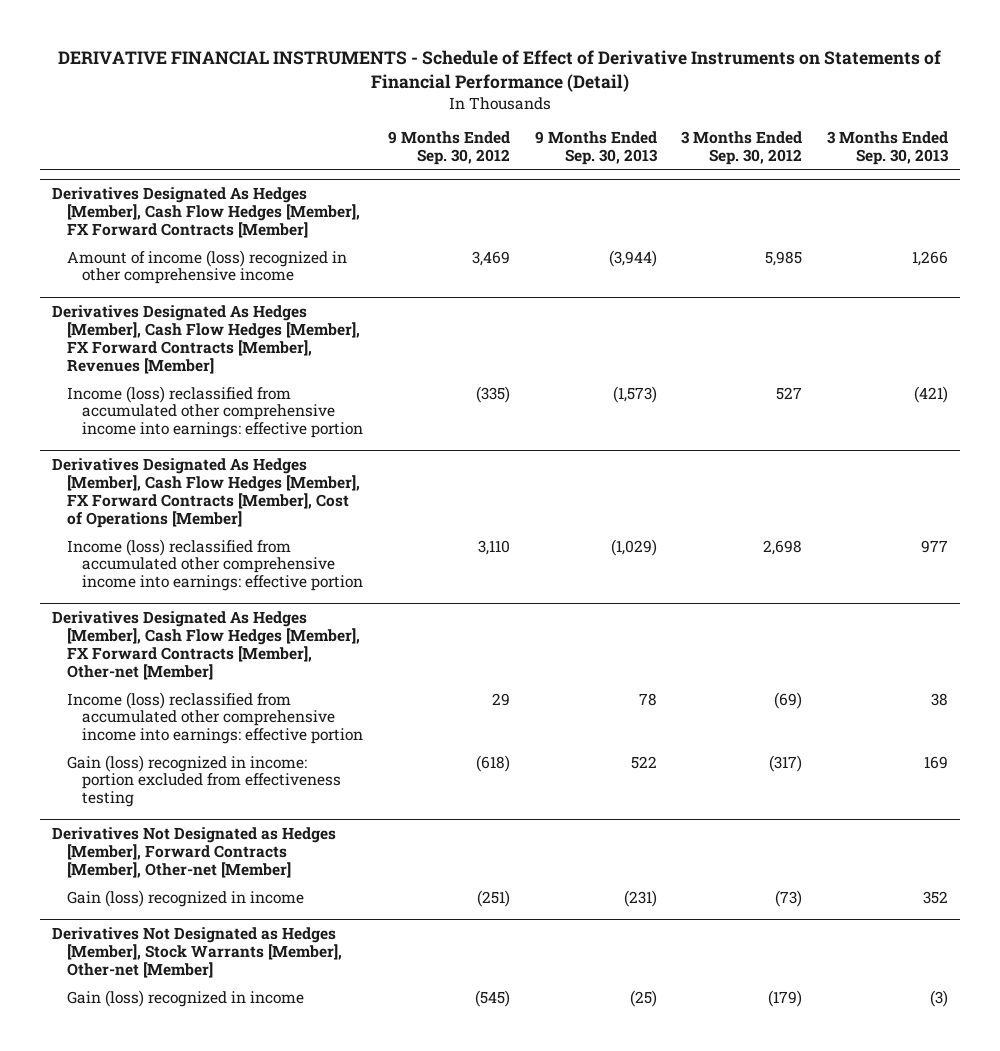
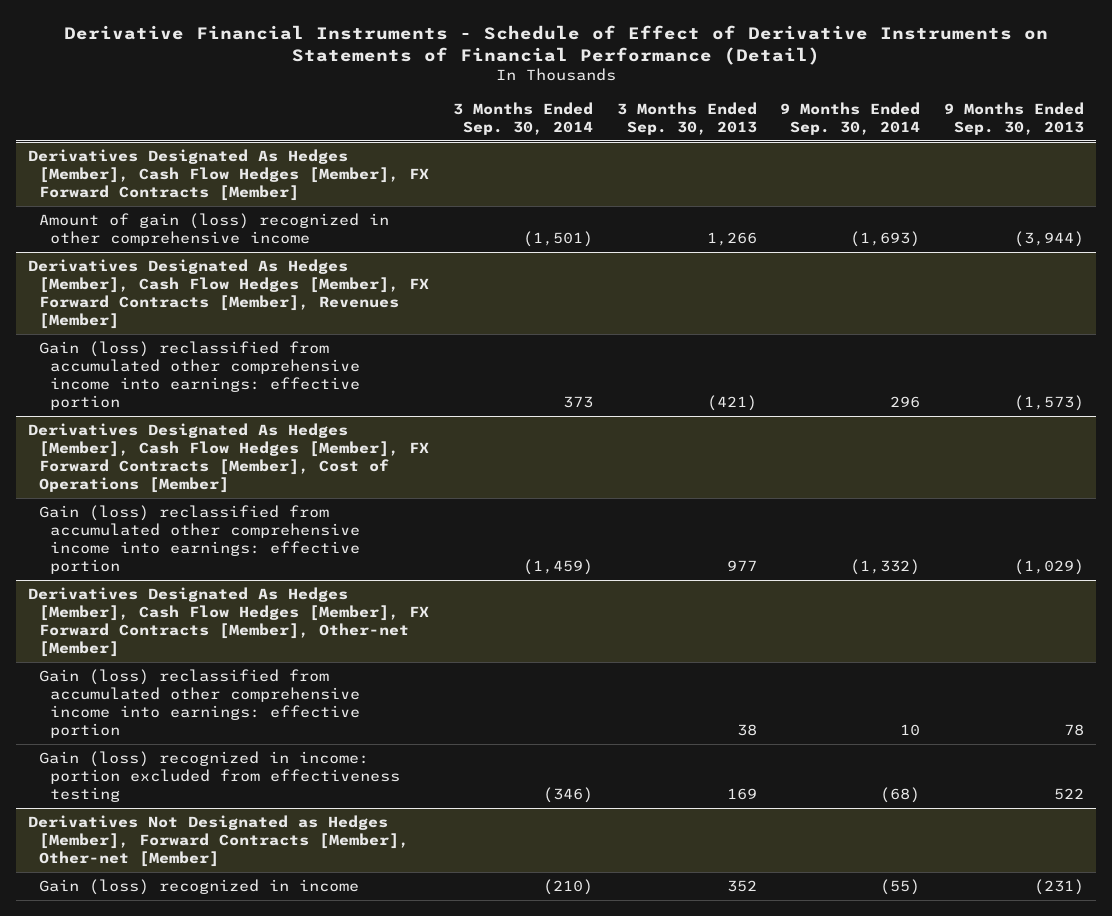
[58,49,942,92] DERIVATIVE FINANCIAL INSTRUMENTS - Schedule of Effect of Derivative Instruments on Statements of Financial Performance (Detail) -> [64,24,1049,65] Derivative Financial Instruments - Schedule of Effect of Derivative Instruments on Statements of Financial Performance (Detail)
[387,131,510,166] 9 Months Ended Sep. 30, 2012 -> none
[681,131,803,166] 3 Months Ended Sep. 30, 2012 -> none
none -> [452,101,593,135] 3 Months Ended Sep. 30, 2014
none -> [780,101,921,135] 9 Months Ended Sep. 30, 2014
[67,249,348,285] Amount of income (loss) recognized in other comprehensive income -> [39,213,390,247] Amount of gain (loss) recognized in other comprehensive income
[67,385,364,438] Income (loss) reclassified from accumulated other comprehensive income into earnings: effective portion -> [39,341,361,411] Gain (loss) reclassified from accumulated other comprehensive income into earnings: effective portion
[67,538,364,591] Income (loss) reclassified from accumulated other comprehensive income into earnings: effective portion -> [39,505,361,575] Gain (loss) reclassified from accumulated other comprehensive income into earnings: effective portion
[67,691,364,744] Income (loss) reclassified from accumulated other comprehensive income into earnings: effective portion -> [39,669,361,739] Gain (loss) reclassified from accumulated other comprehensive income into earnings: effective portion
[52,927,343,978] Derivatives Not Designated as Hedges [Member], Stock Warrants [Member], Other-net [Member] -> none
[67,989,305,1007] Gain (loss) recognized in income -> none

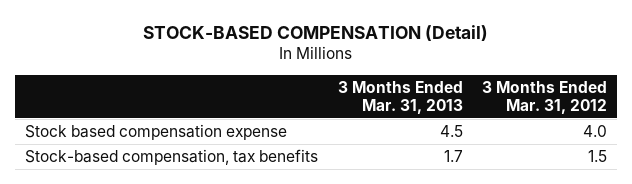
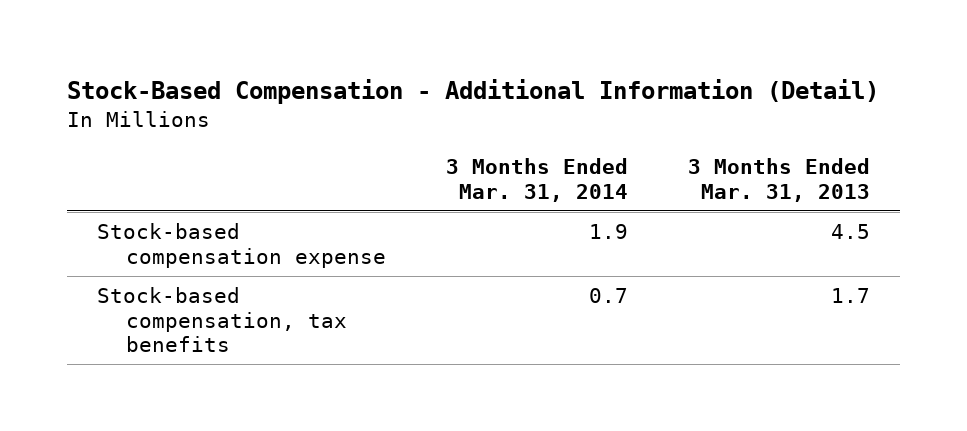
[143,24,489,41] STOCK-BASED COMPENSATION (Detail) -> [67,78,880,104] Stock-Based Compensation - Additional Information (Detail)
[482,80,608,114] 3 Months Ended Mar. 31, 2012 -> none
none -> [445,158,628,202] 3 Months Ended Mar. 31, 2014
[24,124,287,141] Stock based compensation expense -> [97,223,386,268] Stock-based compensation expense

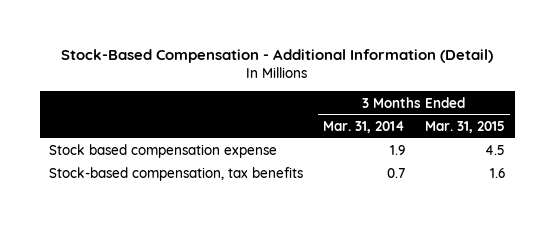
[687,158,870,202] 3 Months Ended Mar. 31, 2013 -> none
none -> [424,120,505,133] Mar. 31, 2015
[97,223,386,268] Stock-based compensation expense -> [49,144,278,159] Stock based compensation expense

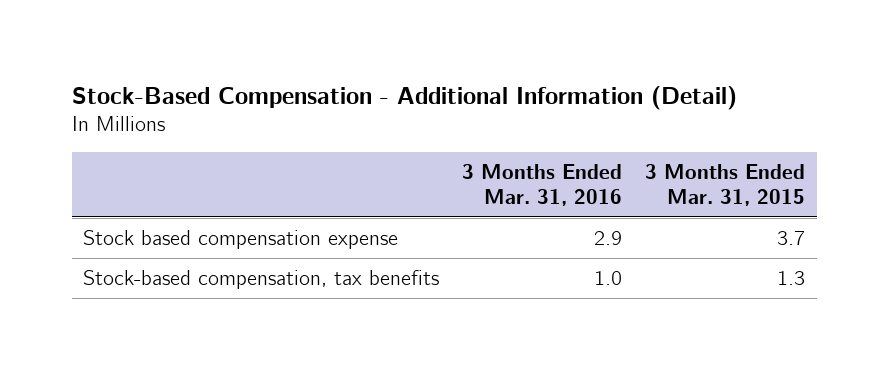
[323,120,406,133] Mar. 31, 2014 -> none
none -> [462,163,623,207] 3 Months Ended Mar. 31, 2016
[484,145,505,156] 4.5 -> [777,230,806,245] 3.7
[489,168,505,179] 1.6 -> [777,270,806,285] 1.3

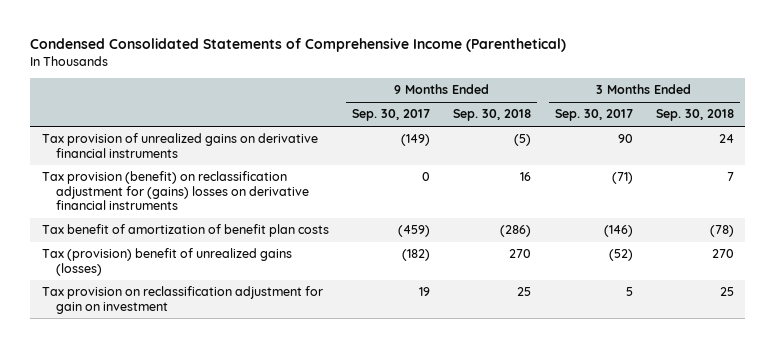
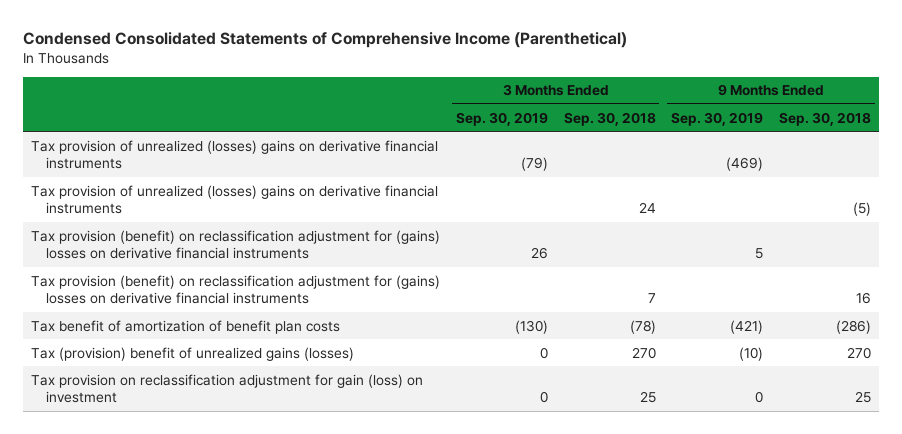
[351,109,430,122] Sep. 30, 2017 -> none
[554,109,633,122] Sep. 30, 2017 -> none
none -> [455,111,548,126] Sep. 30, 2019
none -> [671,111,764,126] Sep. 30, 2019
none -> [30,139,438,169] Tax provision of unrealized (losses) gains on derivative financial instruments
[41,133,318,158] Tax provision of unrealized gains on derivative financial instruments -> [30,184,438,214] Tax provision of unrealized (losses) gains on derivative financial instruments
none -> [30,229,440,259] Tax provision (benefit) on reclassification adjustment for (gains) losses on derivative financial instruments
[41,286,323,314] Tax provision on reclassification adjustment for gain on investment -> [30,373,423,403] Tax provision on reclassification adjustment for gain (loss) on investment

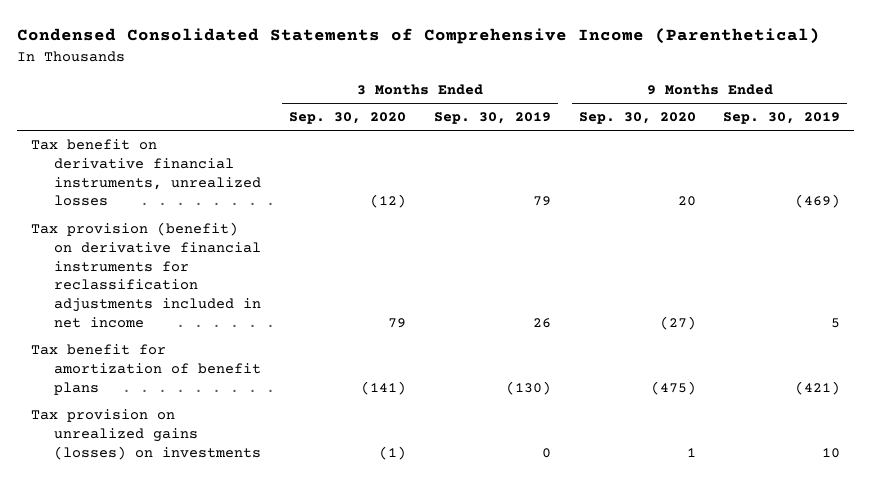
[563,111,656,126] Sep. 30, 2018 -> none
[779,111,872,126] Sep. 30, 2018 -> none
none -> [288,112,406,125] Sep. 30, 2020
none -> [578,112,696,125] Sep. 30, 2020
[30,184,438,214] Tax provision of unrealized (losses) gains on derivative financial instruments -> none
[30,274,440,304] Tax provision (benefit) on reclassification adjustment for (gains) losses on derivative financial instruments -> none
[30,373,423,403] Tax provision on reclassification adjustment for gain (loss) on investment -> none
[30,139,438,169] Tax provision of unrealized (losses) gains on derivative financial instruments -> [30,139,261,207] Tax benefit on derivative financial instruments, unrealized losses
[520,156,548,171] (79) -> [532,196,551,207] 79
[30,229,440,259] Tax provision (benefit) on reclassification adjustment for (gains) losses on derivative financial instruments -> [30,222,261,328] Tax provision (benefit) on derivative financial instruments for reclassification adjustments included in net income
[30,319,340,334] Tax benefit of amortization of benefit plan costs -> [30,344,261,395] Tax benefit for amortization of benefit plans
[30,346,354,361] Tax (provision) benefit of unrealized gains (losses) -> [30,409,261,460] Tax provision on unrealized gains (losses) on investments
[739,346,764,361] (10) -> [822,447,841,458] 10

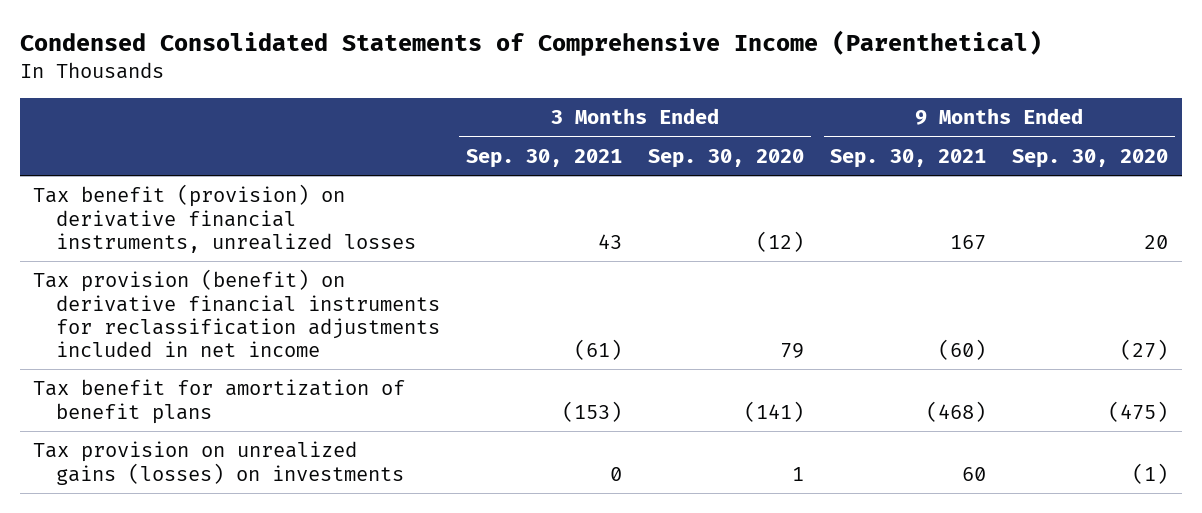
[433,112,551,125] Sep. 30, 2019 -> none
[723,112,841,125] Sep. 30, 2019 -> none
none -> [465,148,622,168] Sep. 30, 2021
none -> [830,148,987,168] Sep. 30, 2021
[30,139,261,207] Tax benefit on derivative financial instruments, unrealized losses -> [33,184,416,253] Tax benefit (provision) on derivative financial instruments, unrealized losses
[378,445,406,460] (1) -> [792,466,805,481] 1
[686,447,696,457] 1 -> [1132,462,1169,484] (1)

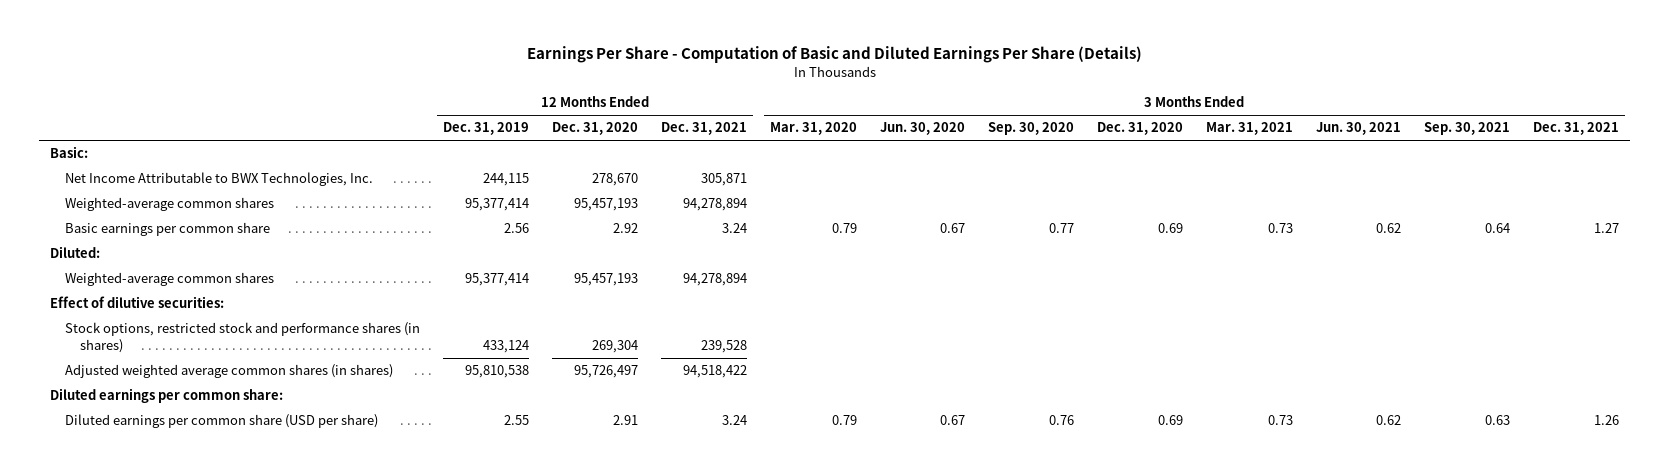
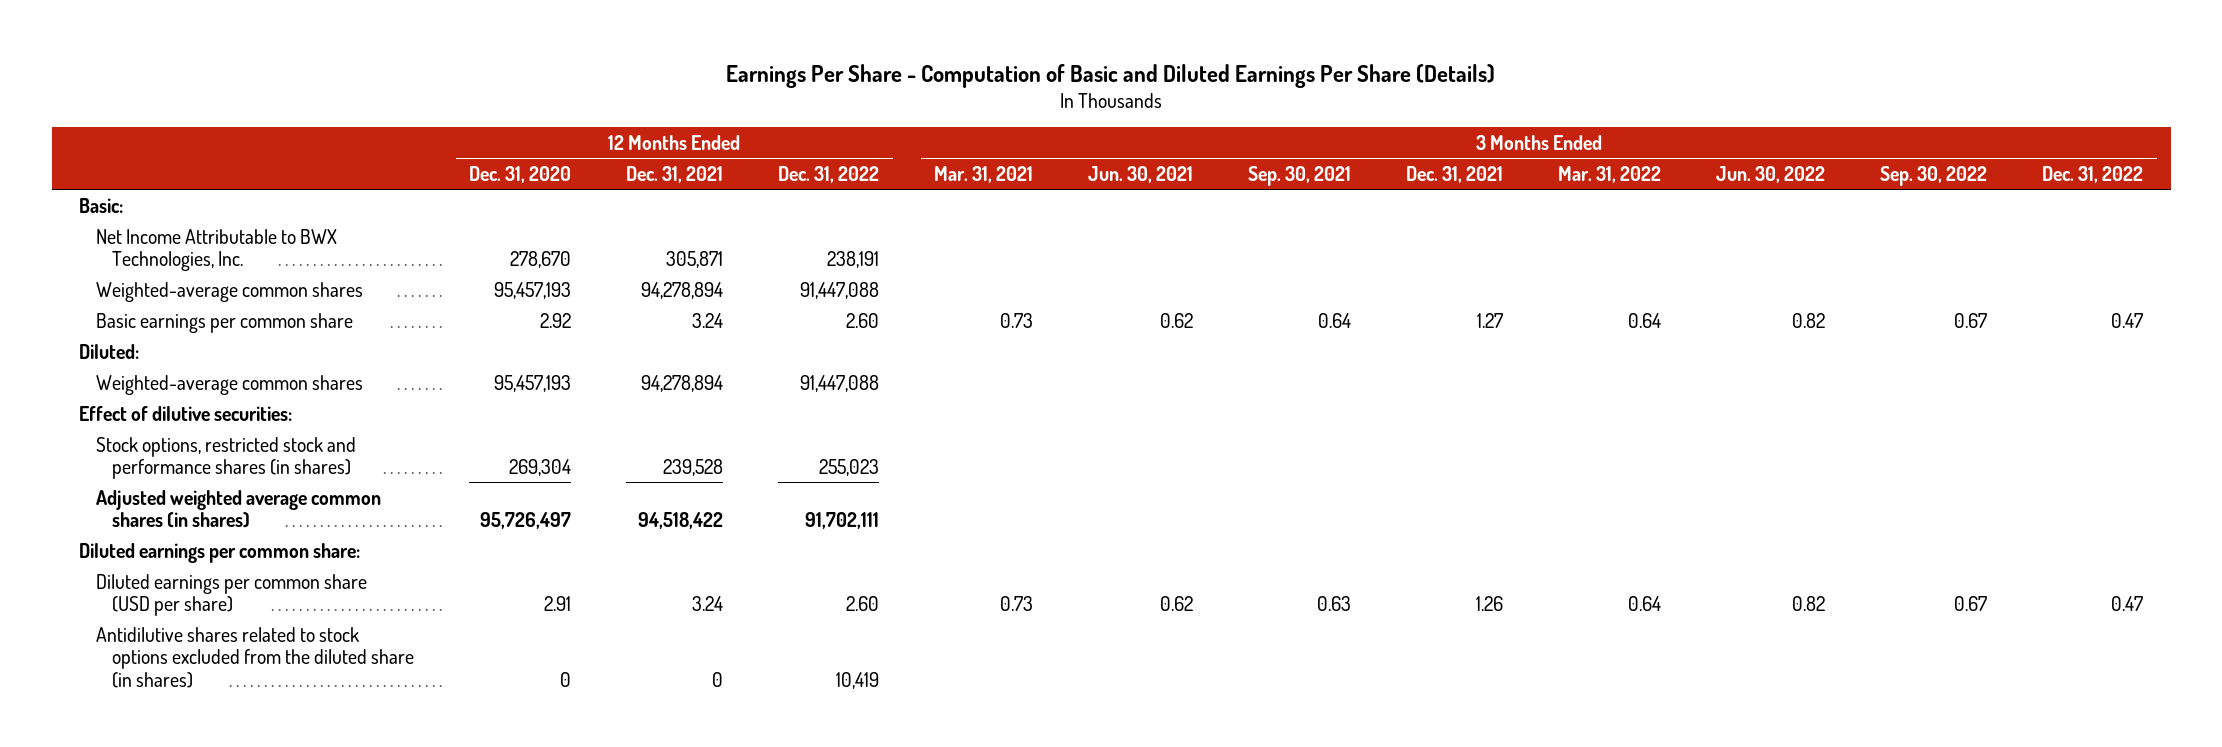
[443,122,530,136] Dec. 31, 2019 -> none
[770,122,858,136] Mar. 31, 2020 -> none
[880,122,966,136] Jun. 30, 2020 -> none
[987,122,1074,136] Sep. 30, 2020 -> none
[1096,122,1183,136] Dec. 31, 2020 -> none
none -> [778,165,880,183] Dec. 31, 2022
none -> [1558,165,1662,183] Mar. 31, 2022
none -> [1716,165,1826,183] Jun. 30, 2022
none -> [1880,165,1988,186] Sep. 30, 2022
none -> [2042,165,2144,183] Dec. 31, 2022
none -> [95,626,415,688] Antidilutive shares related to stock options excluded from the diluted share (in shares)

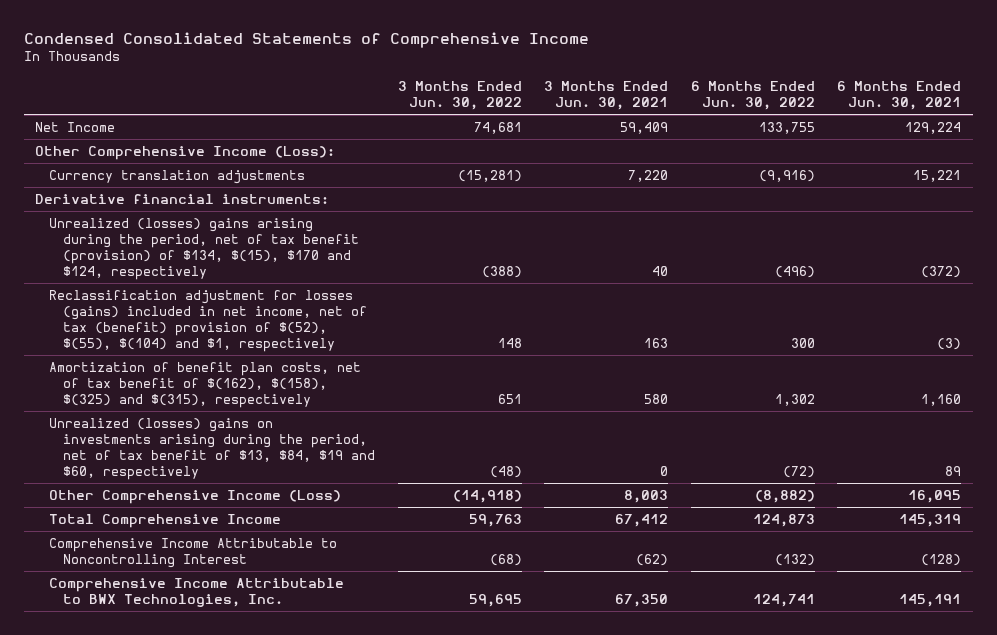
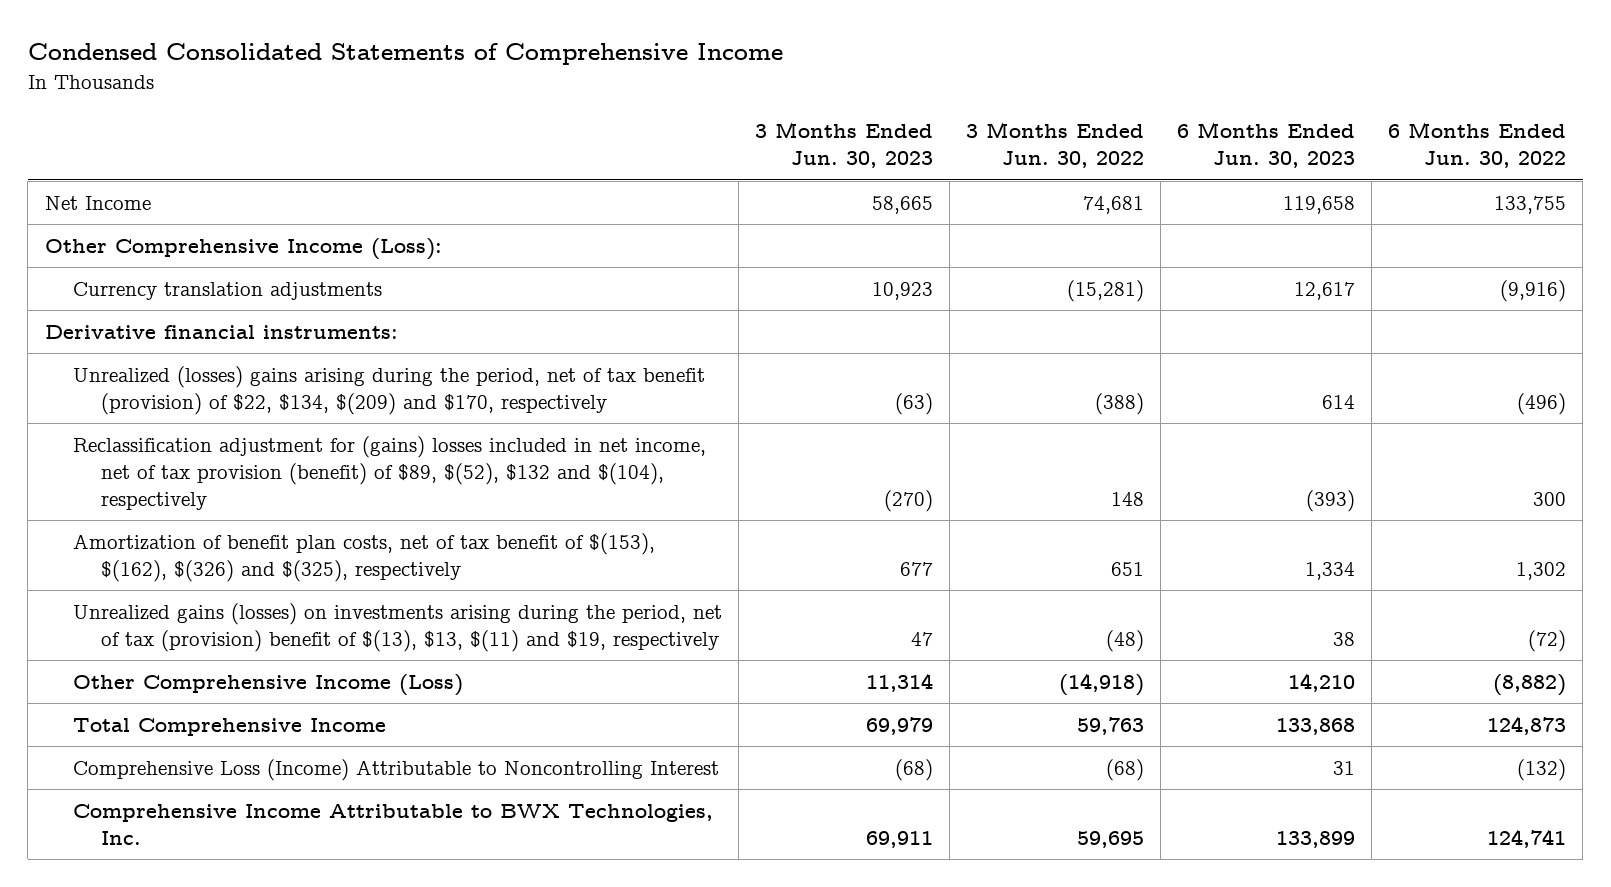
[544,80,669,110] 3 Months Ended Jun. 30, 2021 -> none
[837,80,962,110] 6 Months Ended Jun. 30, 2021 -> none
none -> [754,122,933,169] 3 Months Ended Jun. 30, 2023
none -> [1176,122,1355,169] 6 Months Ended Jun. 30, 2023
[49,218,360,280] Unrealized (losses) gains arising during the period, net of tax benefit (provision) of $134, $(15), $170 and $124, respectively -> [72,365,705,415] Unrealized (losses) gains arising during the period, net of tax benefit (provision) of $22, $134, $(209) and $170, respectively
[49,290,368,352] Reclassification adjustment for losses (gains) included in net income, net of tax (benefit) provision of $(52), $(55), $(104) and $1, respectively -> [72,435,706,510] Reclassification adjustment for (gains) losses included in net income, net of tax provision (benefit) of $89, $(52), $132 and $(104), respectively
[49,362,362,408] Amortization of benefit plan costs, net of tax benefit of $(162), $(158), $(325) and $(315), respectively -> [72,532,655,582] Amortization of benefit plan costs, net of tax benefit of $(153), $(162), $(326) and $(325), respectively
[49,418,376,480] Unrealized (losses) gains on investments arising during the period, net of tax benefit of $13, $84, $19 and $60, respectively -> [72,602,722,652] Unrealized gains (losses) on investments arising during the period, net of tax (provision) benefit of $(13), $13, $(11) and $19, respectively
[49,538,338,569] Comprehensive Income Attributable to Noncontrolling Interest -> [72,758,719,781] Comprehensive Loss (Income) Attributable to Noncontrolling Interest

